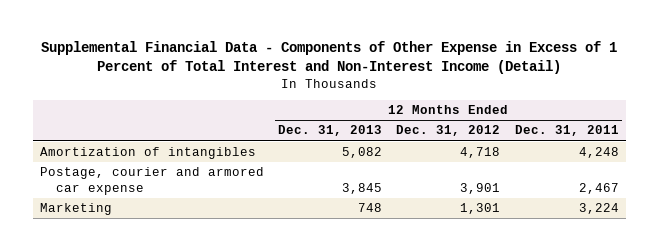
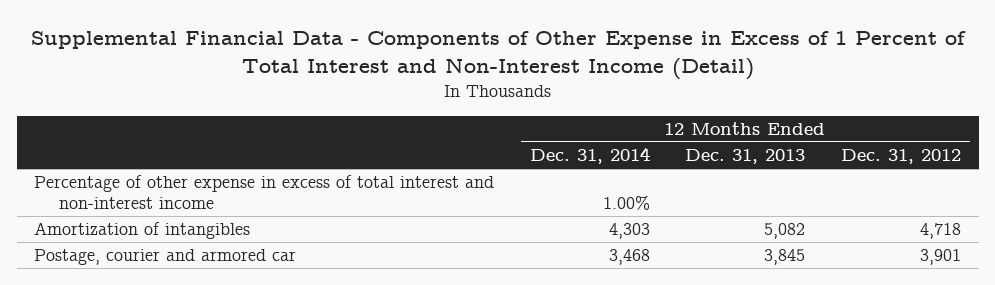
[514,125,619,137] Dec. 31, 2011 -> none
none -> [529,147,650,165] Dec. 31, 2014
none -> [34,175,495,210] Percentage of other expense in excess of total interest and non-interest income
[40,203,113,216] Marketing -> none
[40,167,265,195] Postage, courier and armored car expense -> [34,249,297,266] Postage, courier and armored car

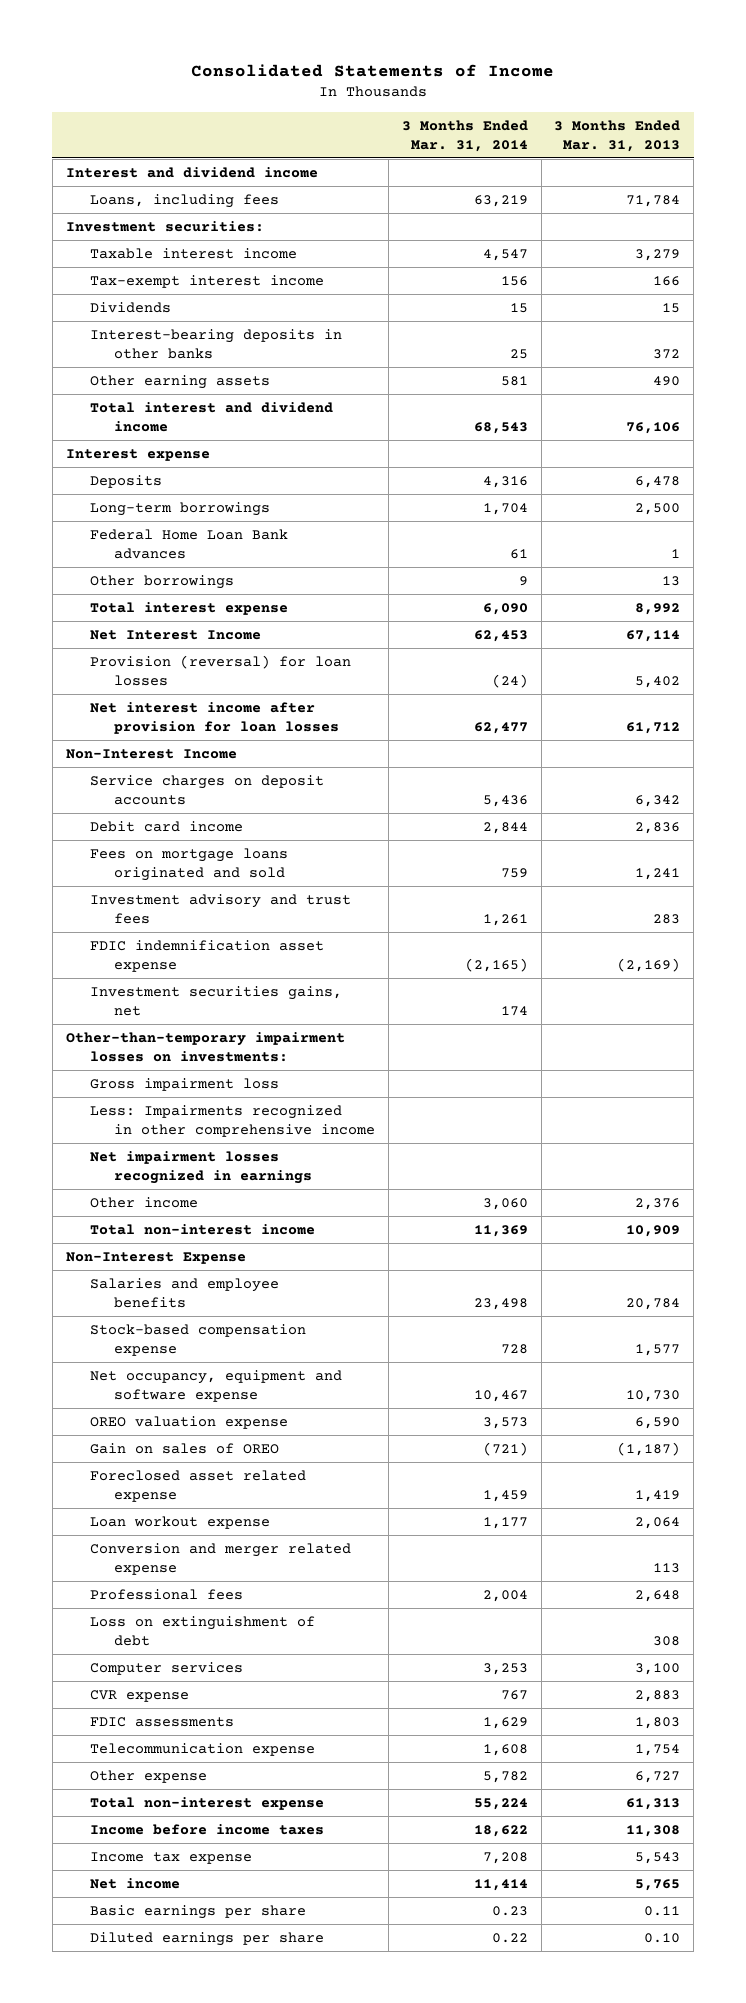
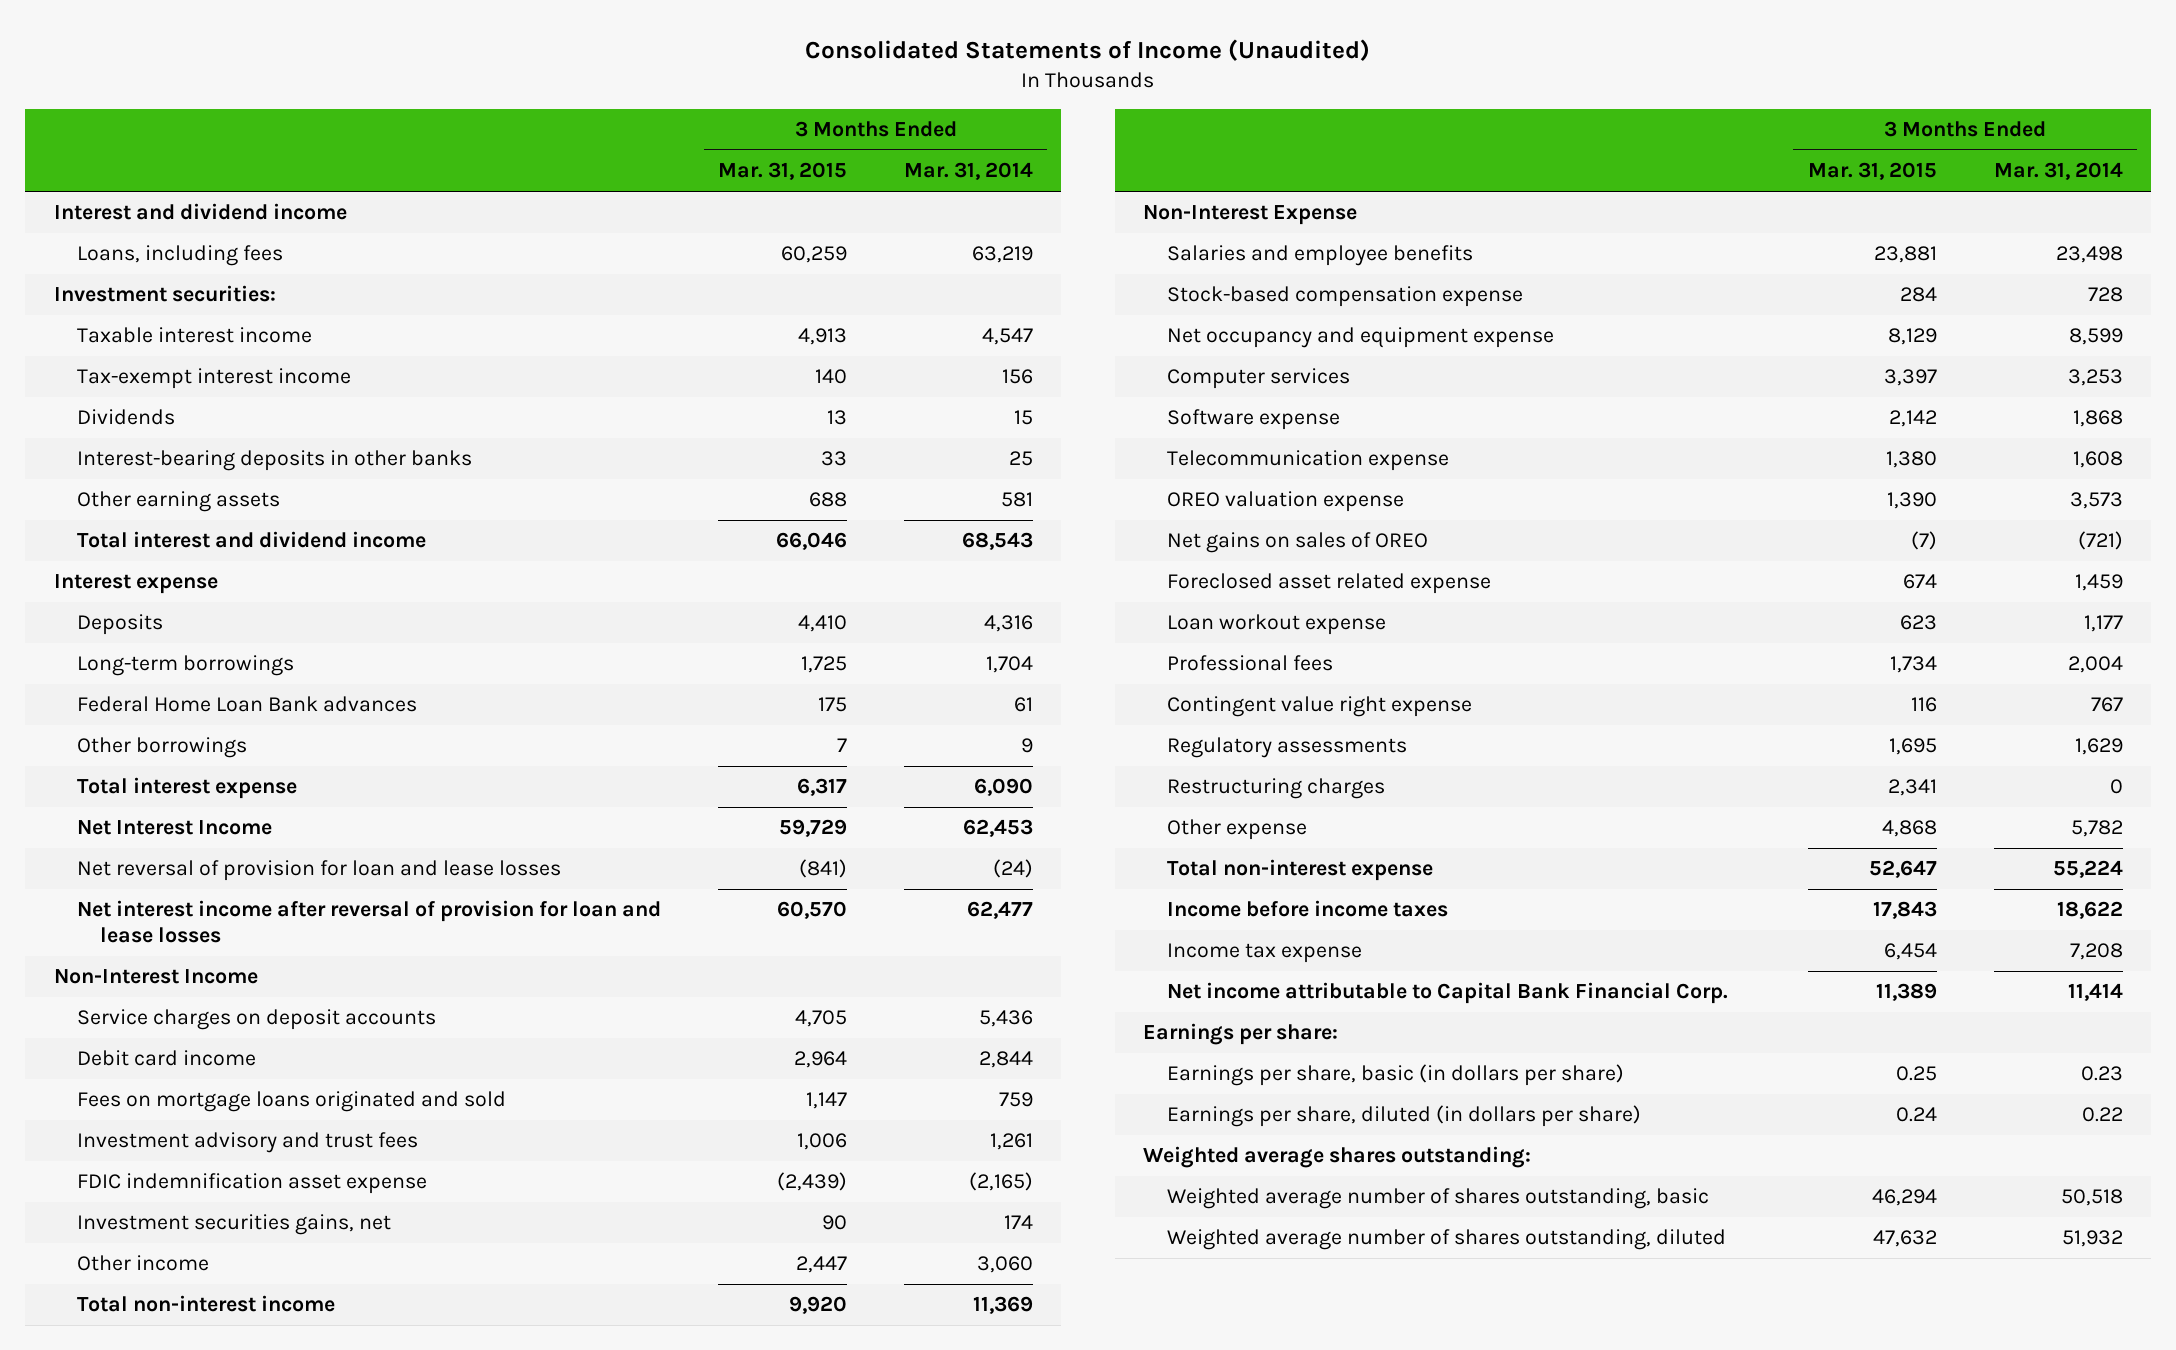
[191,63,555,77] Consolidated Statements of Income -> [805,39,1371,62] Consolidated Statements of Income (Unaudited)
[554,119,681,152] 3 Months Ended Mar. 31, 2013 -> none
none -> [718,162,848,181] Mar. 31, 2015
[89,655,351,686] Provision (reversal) for loan losses -> [77,860,562,882] Net reversal of provision for loan and lease losses
[89,702,339,734] Net interest income after provision for loan losses -> [77,900,662,944] Net interest income after reversal of provision for loan and lease losses
[65,1032,345,1062] Other-than-temporary impairment losses on investments: -> none
[89,1078,279,1092] Gross impairment loss -> none
[89,1105,375,1137] Less: Impairments recognized in other comprehensive income -> none
[89,1151,312,1184] Net impairment losses recognized in earnings -> none
[89,1370,342,1402] Net occupancy, equipment and software expense -> [1166,327,1554,349] Net occupancy and equipment expense
[473,1389,528,1402] 10,467 -> [2068,328,2123,346] 8,599
[89,1662,243,1676] Computer services -> [1166,368,1350,390] Computer services
none -> [1166,409,1340,431] Software expense
[89,1743,315,1757] Telecommunication expense -> [1166,450,1449,472] Telecommunication expense
[89,1443,279,1455] Gain on sales of OREO -> [1166,532,1428,554] Net gains on sales of OREO
[89,1543,351,1575] Conversion and merger related expense -> none
[89,1616,315,1646] Loss on extinguishment of debt -> none
[89,1690,189,1703] CVR expense -> [1166,696,1472,718] Contingent value right expense
[89,1717,234,1728] FDIC assessments -> [1166,737,1407,759] Regulatory assessments
none -> [1166,778,1385,800] Restructuring charges
[89,1878,180,1890] Net income -> [1166,982,1728,1005] Net income attributable to Capital Bank Financial Corp.
none -> [1143,1023,1339,1046] Earnings per share:
[89,1905,306,1920] Basic earnings per share -> [1166,1064,1624,1087] Earnings per share, basic (in dollars per share)
[89,1932,324,1947] Diluted earnings per share -> [1166,1105,1641,1128] Earnings per share, diluted (in dollars per share)
none -> [1143,1146,1532,1169] Weighted average shares outstanding:
none -> [1166,1188,1709,1210] Weighted average number of shares outstanding, basic
none -> [1166,1229,1726,1251] Weighted average number of shares outstanding, diluted

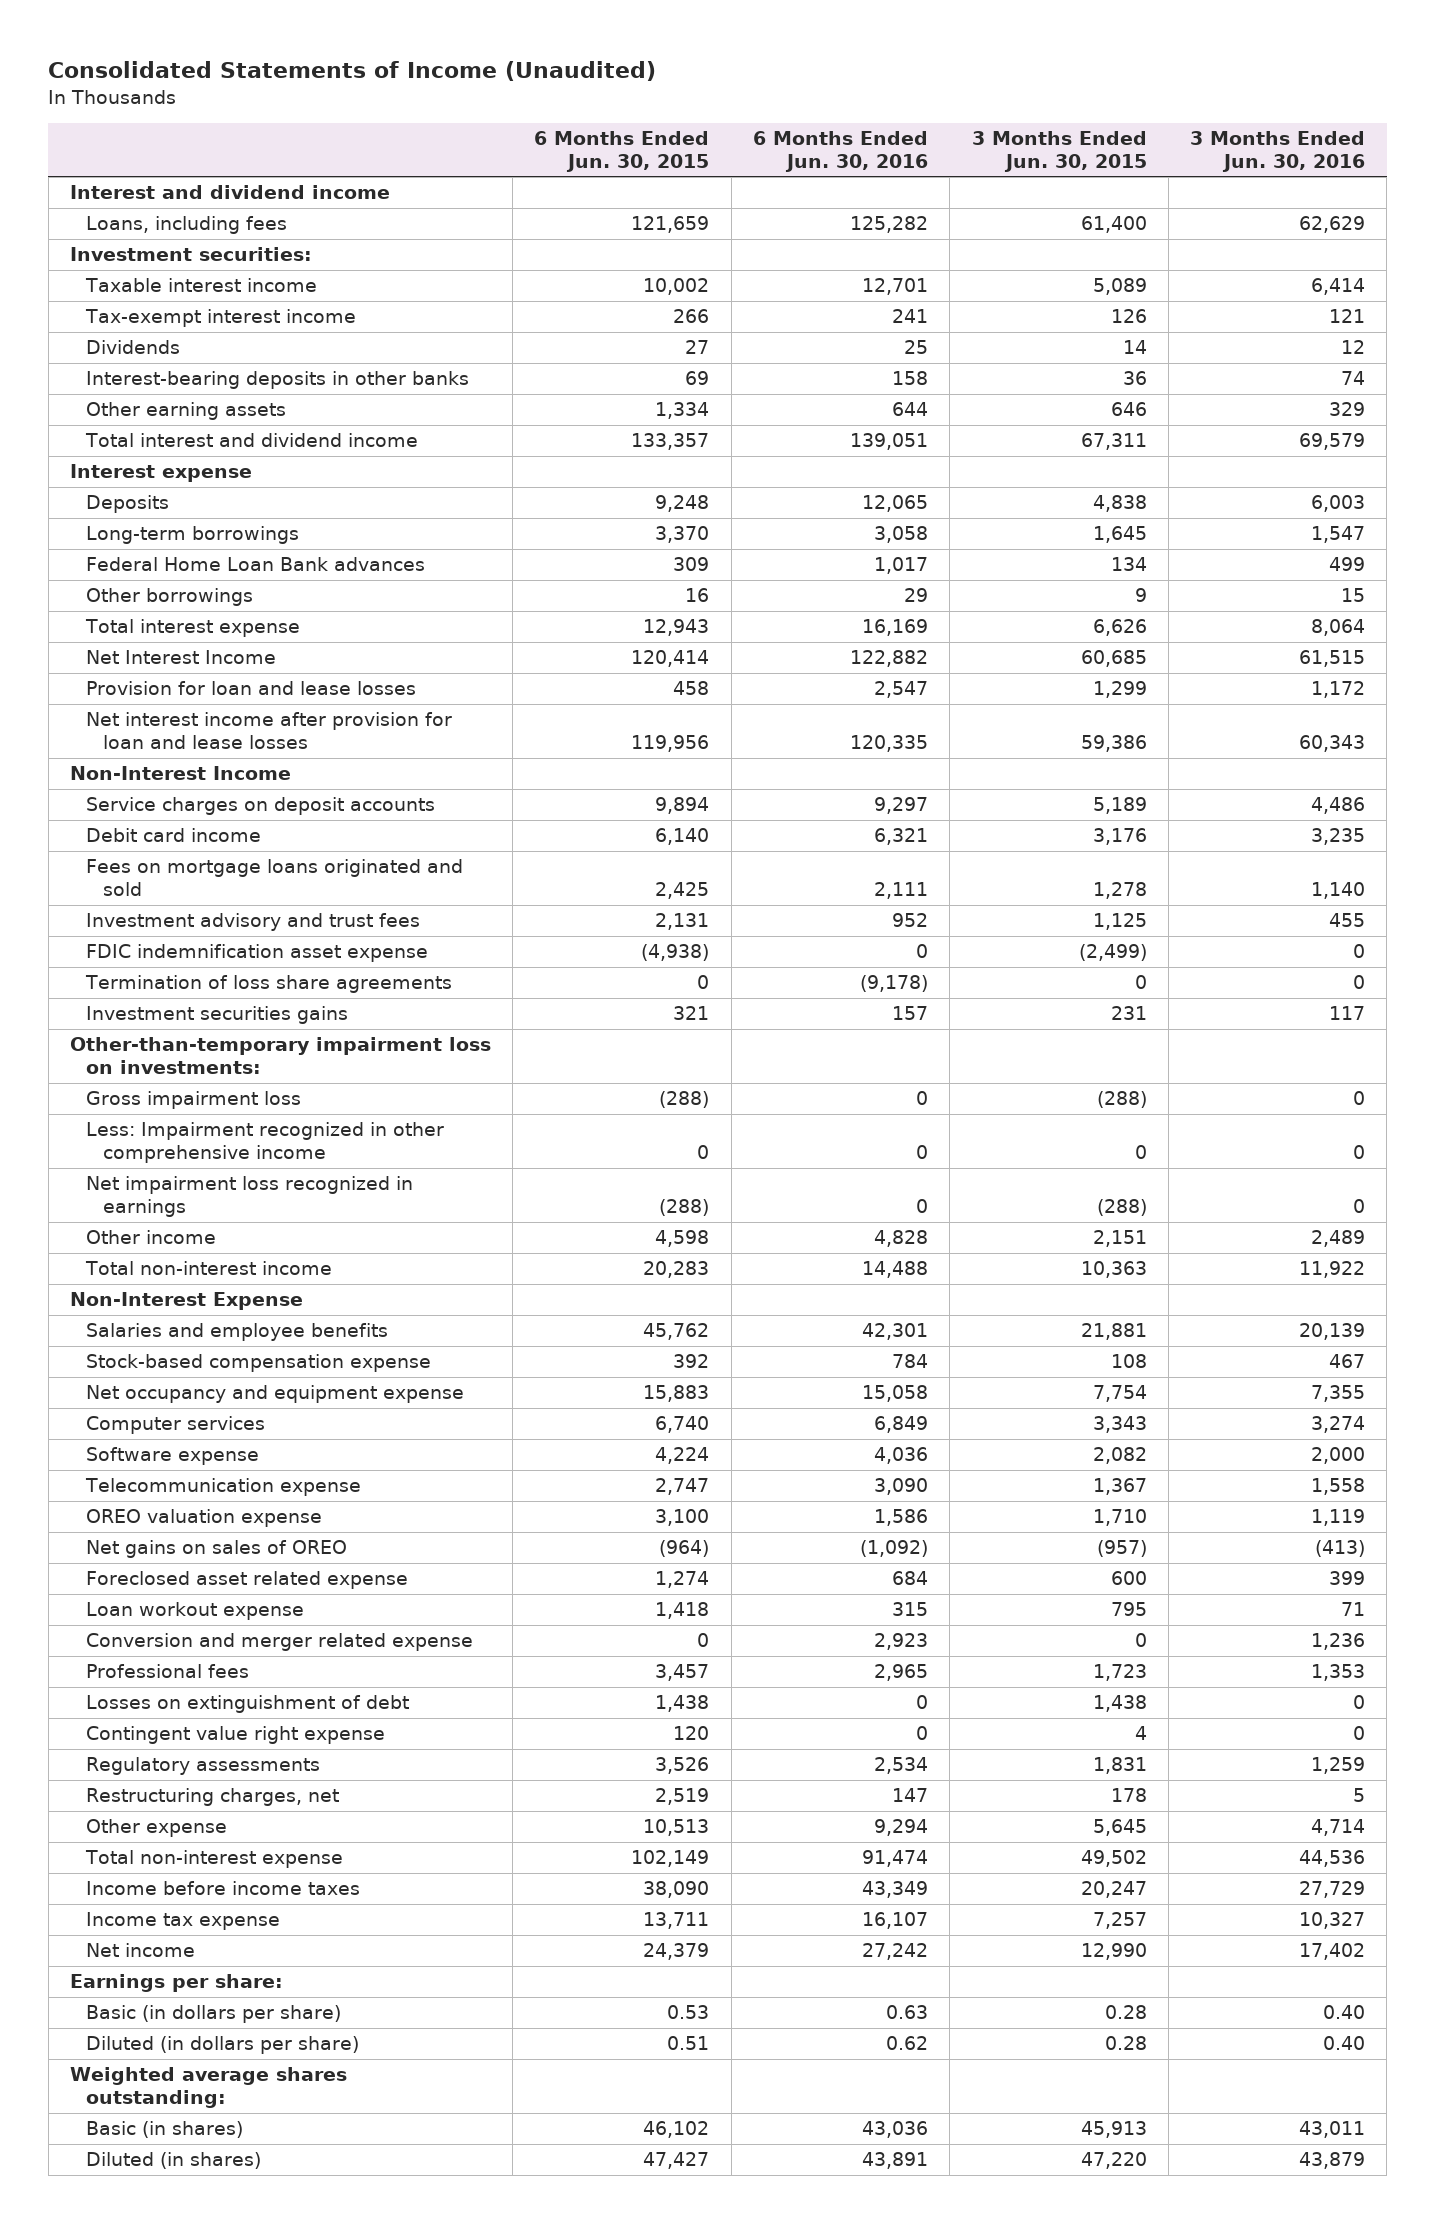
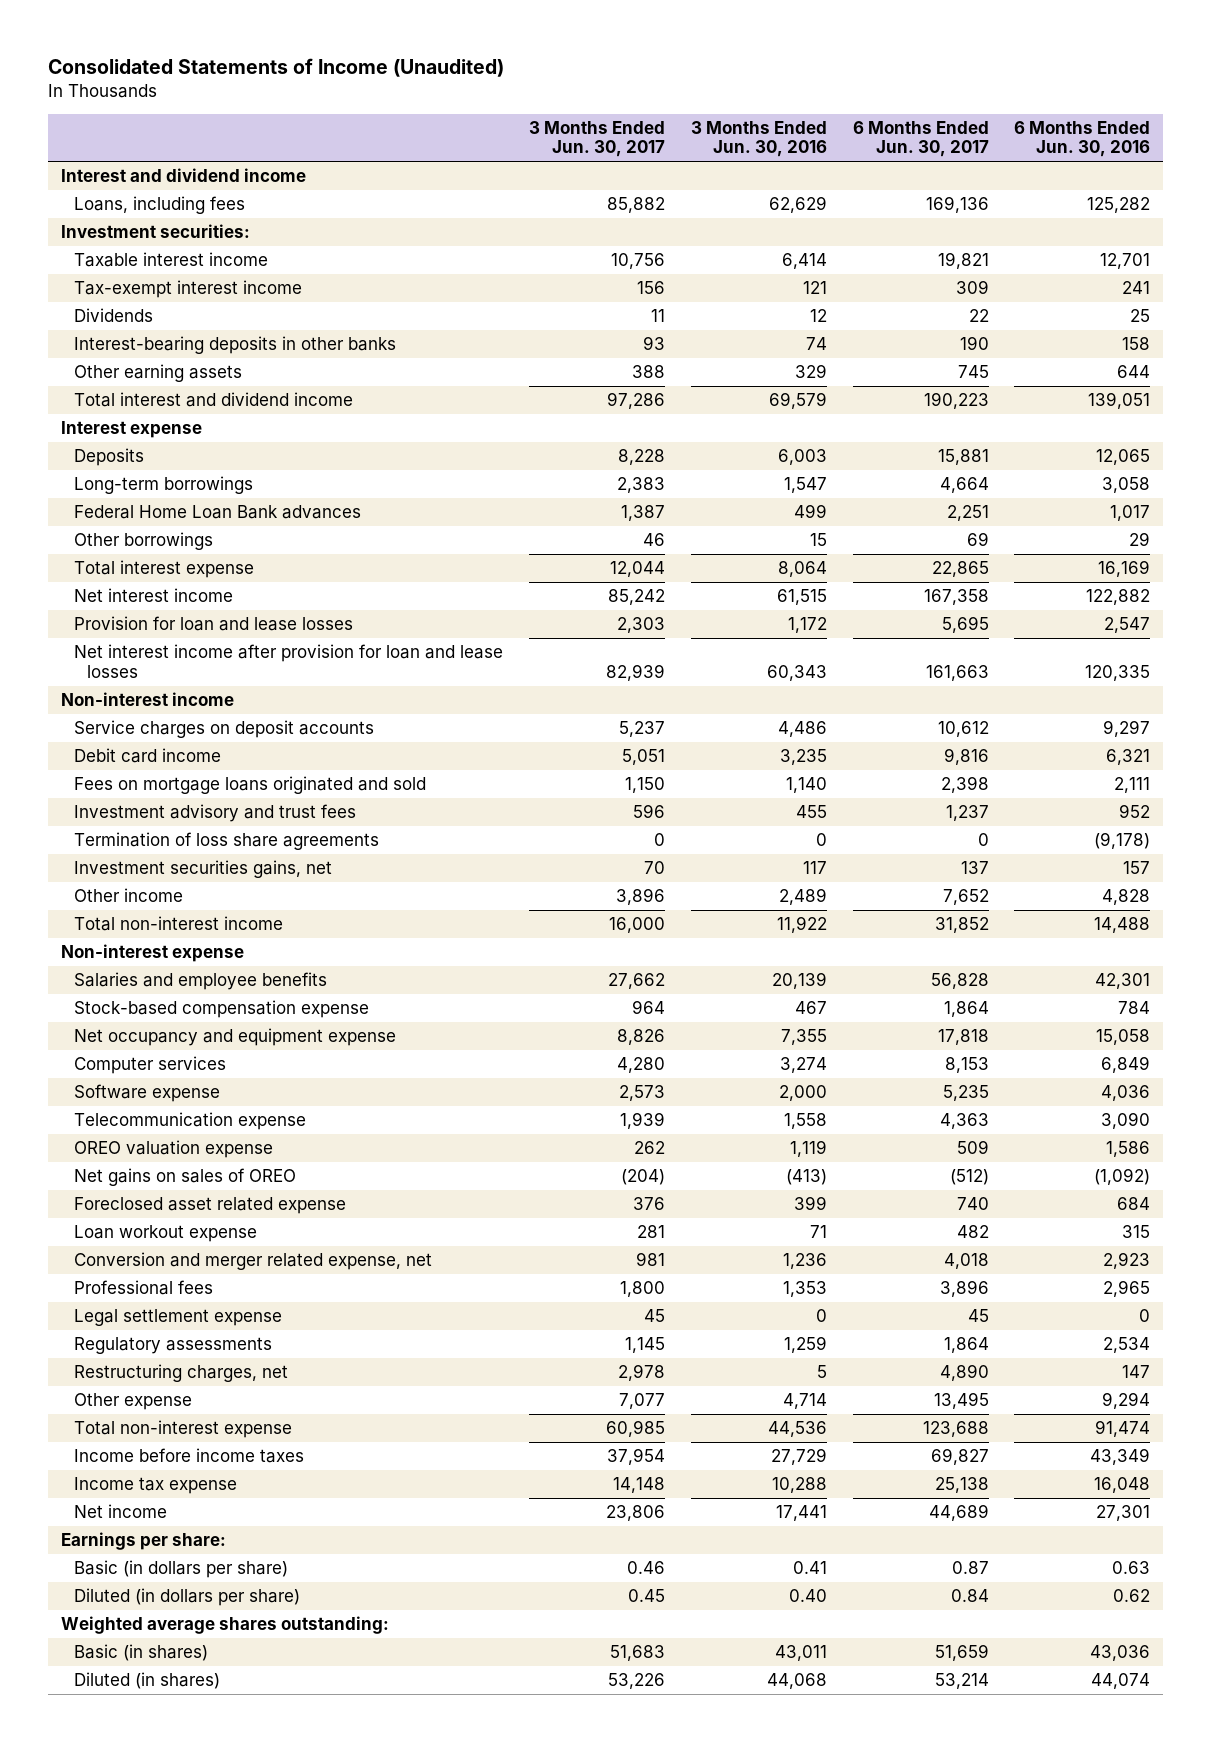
[534,130,710,172] 6 Months Ended Jun. 30, 2015 -> none
[971,130,1147,172] 3 Months Ended Jun. 30, 2015 -> none
none -> [528,121,665,158] 3 Months Ended Jun. 30, 2017
none -> [852,121,989,158] 6 Months Ended Jun. 30, 2017
[86,650,277,665] Net Interest Income -> [74,588,234,603] Net interest income
[69,766,291,781] Non-Interest Income -> [61,692,235,707] Non-interest income
[86,944,429,963] FDIC indemnification asset expense -> none
[69,1037,491,1075] Other-than-temporary impairment loss on investments: -> none
[86,1091,302,1110] Gross impairment loss -> none
[86,1122,445,1164] Less: Impairment recognized in other comprehensive income -> none
[86,1176,414,1218] Net impairment loss recognized in earnings -> none
[86,1006,349,1025] Investment securities gains -> [74,860,333,879] Investment securities gains, net
[69,1292,303,1311] Non-Interest Expense -> [61,944,245,963] Non-interest expense
[86,1633,474,1652] Conversion and merger related expense -> [74,1252,433,1271] Conversion and merger related expense, net
[86,1695,410,1714] Losses on extinguishment of debt -> none
[86,1726,386,1745] Contingent value right expense -> none
none -> [74,1309,283,1327] Legal settlement expense
[861,1912,928,1930] 16,107 -> [1094,1477,1151,1494] 16,048
[1299,1912,1366,1930] 10,327 -> [771,1477,827,1494] 10,288
[861,1943,928,1961] 27,242 -> [1096,1505,1151,1522] 27,301
[1299,1943,1366,1961] 17,402 -> [775,1505,827,1522] 17,441
[1323,2005,1366,2020] 0.40 -> [792,1561,827,1575] 0.41
[861,2152,928,2170] 43,891 -> [1091,1673,1151,1690] 44,074
[1299,2152,1366,2170] 43,879 -> [766,1673,827,1690] 44,068

